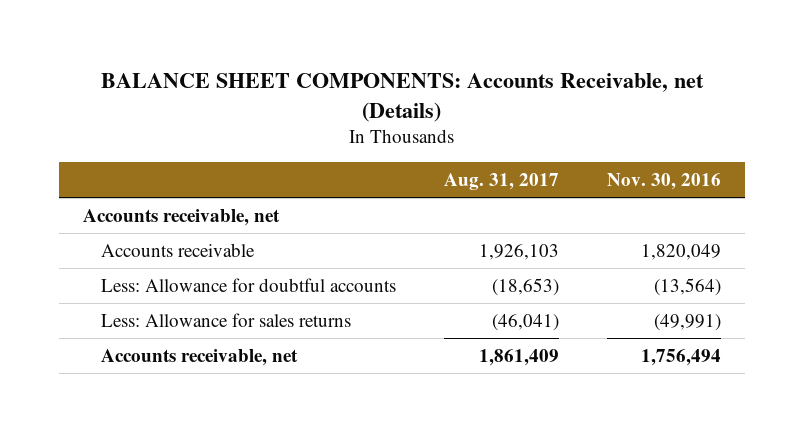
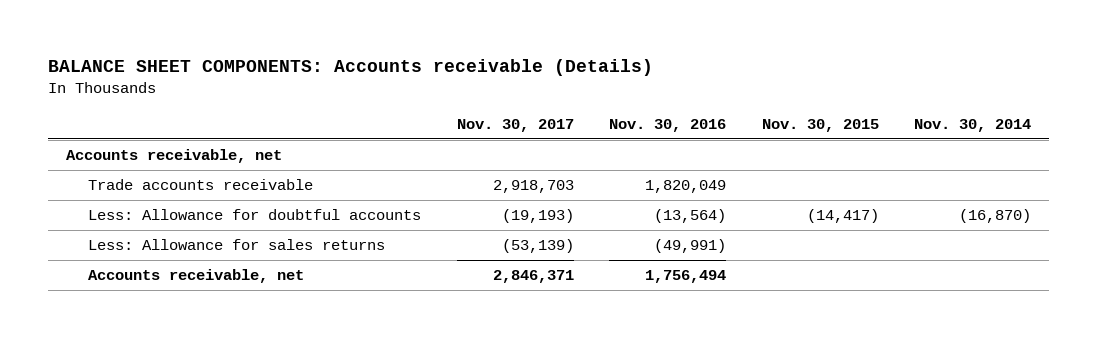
[101,73,705,122] BALANCE SHEET COMPONENTS: Accounts Receivable, net (Details) -> [48,59,654,77] BALANCE SHEET COMPONENTS: Accounts receivable (Details)
[443,172,559,190] Aug. 31, 2017 -> none
none -> [456,119,574,133] Nov. 30, 2017
none -> [761,119,879,133] Nov. 30, 2015
none -> [914,119,1032,133] Nov. 30, 2014
[100,242,255,257] Accounts receivable -> [88,179,314,191] Trade accounts receivable

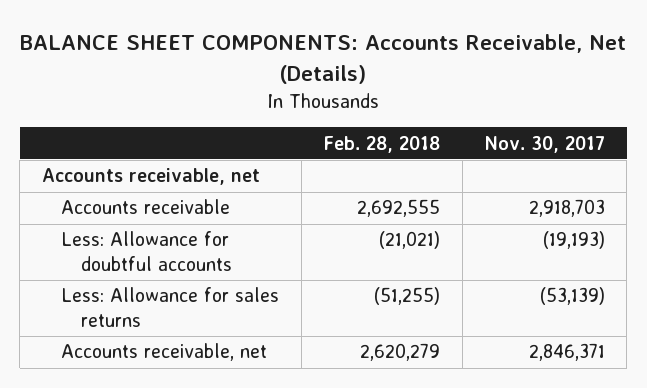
[48,59,654,77] BALANCE SHEET COMPONENTS: Accounts receivable (Details) -> [20,34,627,85] BALANCE SHEET COMPONENTS: Accounts Receivable, Net (Details)
[609,119,727,133] Nov. 30, 2016 -> none
[761,119,879,133] Nov. 30, 2015 -> none
[914,119,1032,133] Nov. 30, 2014 -> none
none -> [323,135,441,153] Feb. 28, 2018
[88,179,314,191] Trade accounts receivable -> [61,199,231,215] Accounts receivable

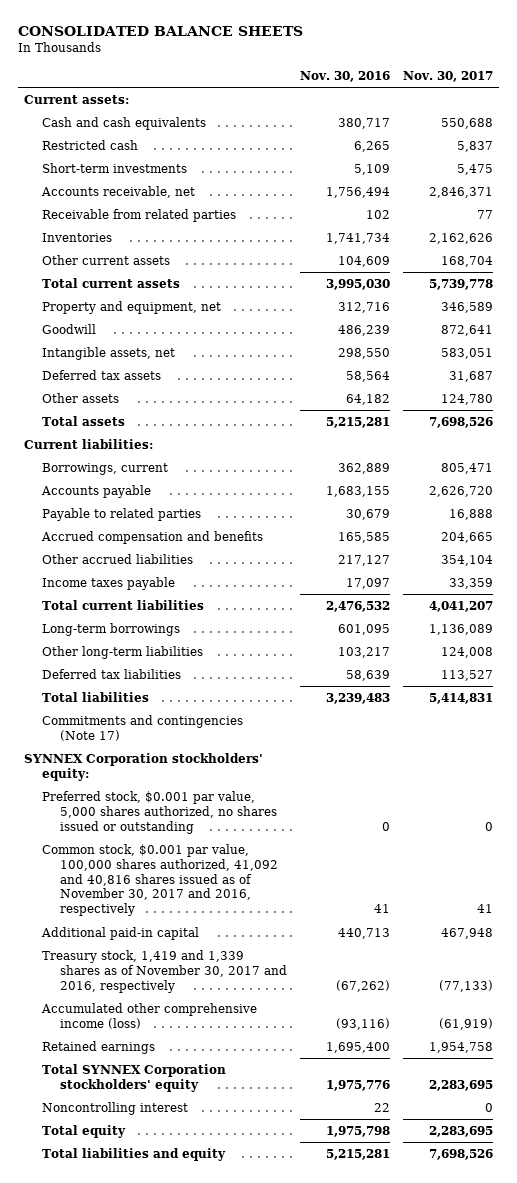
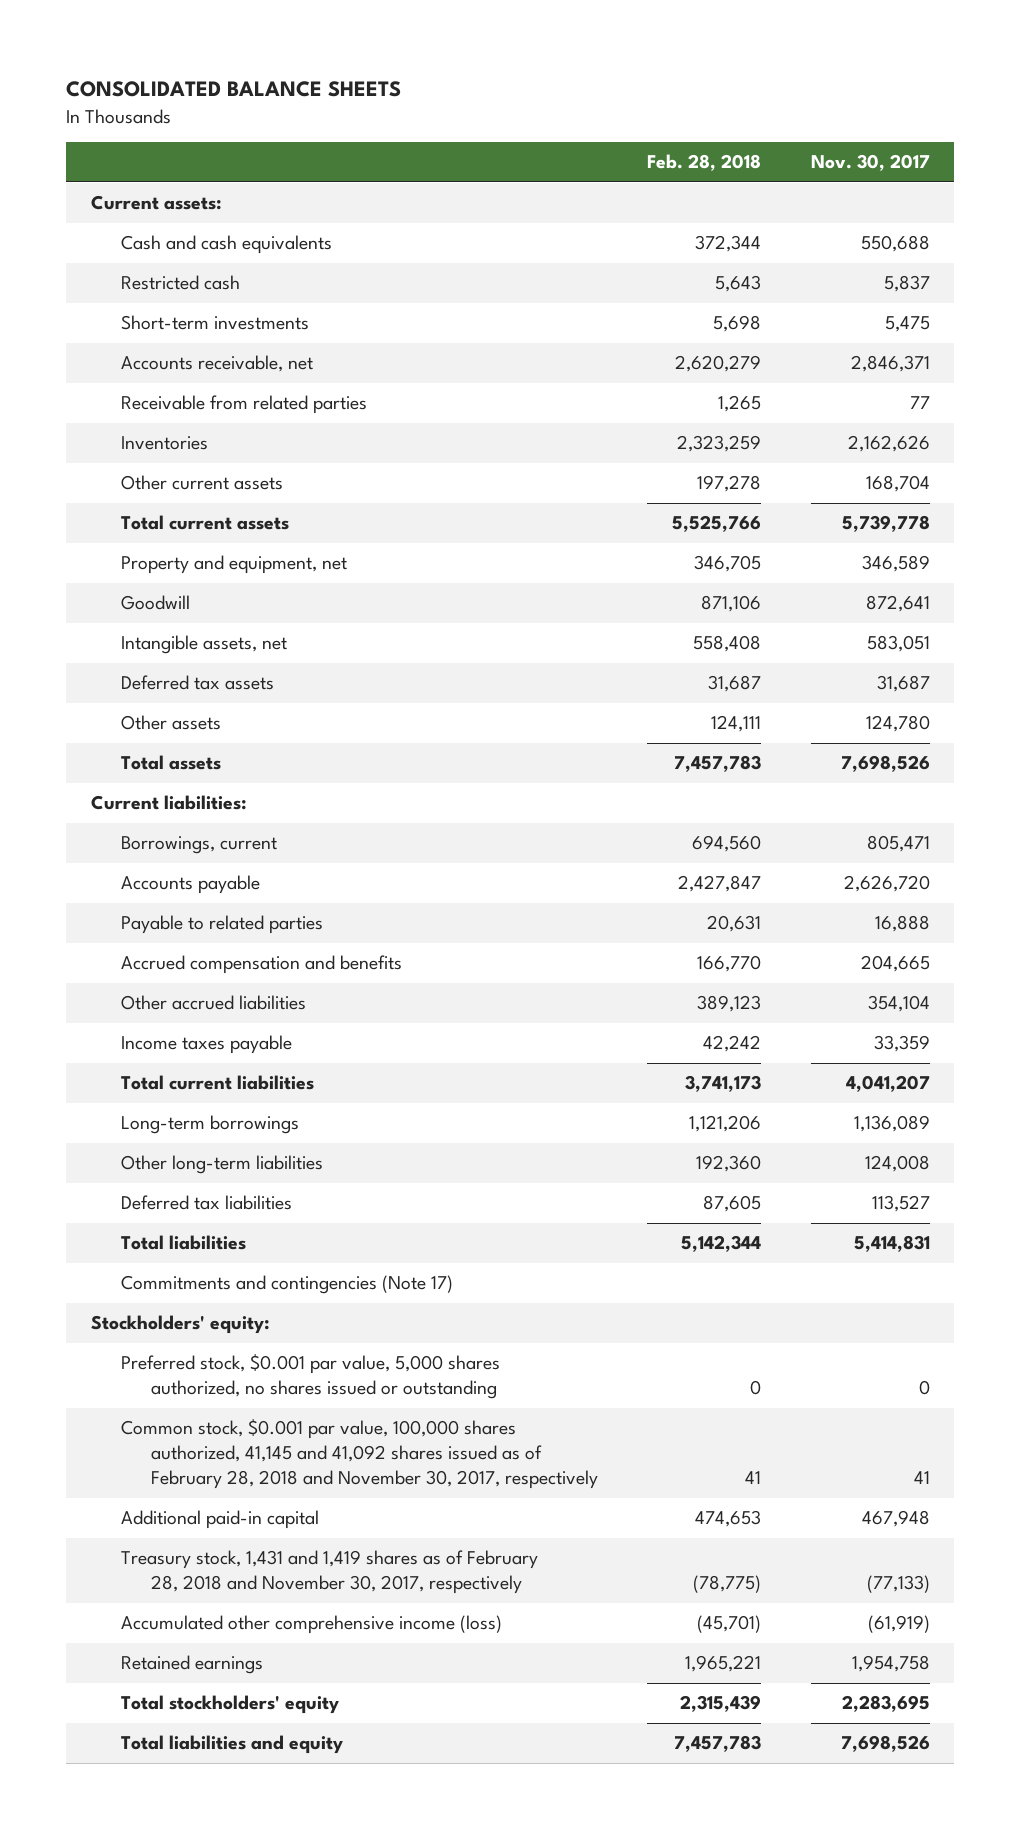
[299,71,390,83] Nov. 30, 2016 -> none
none -> [647,154,762,172] Feb. 28, 2018
[24,752,264,781] SYNNEX Corporation stockholders' equity: -> [91,1315,271,1335] Stockholders' equity:
[42,843,278,917] Common stock, $0.001 par value, 100,000 shares authorized, 41,092 and 40,816 shares issued as of November 30, 2017 and 2016, respectively -> [121,1419,599,1490] Common stock, $0.001 par value, 100,000 shares authorized, 41,145 and 41,092 shares issued as of February 28, 2018 and November 30, 2017, respectively
[42,949,287,993] Treasury stock, 1,419 and 1,339 shares as of November 30, 2017 and 2016, respectively -> [121,1550,539,1595] Treasury stock, 1,431 and 1,419 shares as of February 28, 2018 and November 30, 2017, respectively
[42,1063,227,1092] Total SYNNEX Corporation stockholders' equity -> none
[42,1101,189,1115] Noncontrolling interest -> none
[42,1124,127,1138] Total equity -> [121,1695,340,1715] Total stockholders' equity

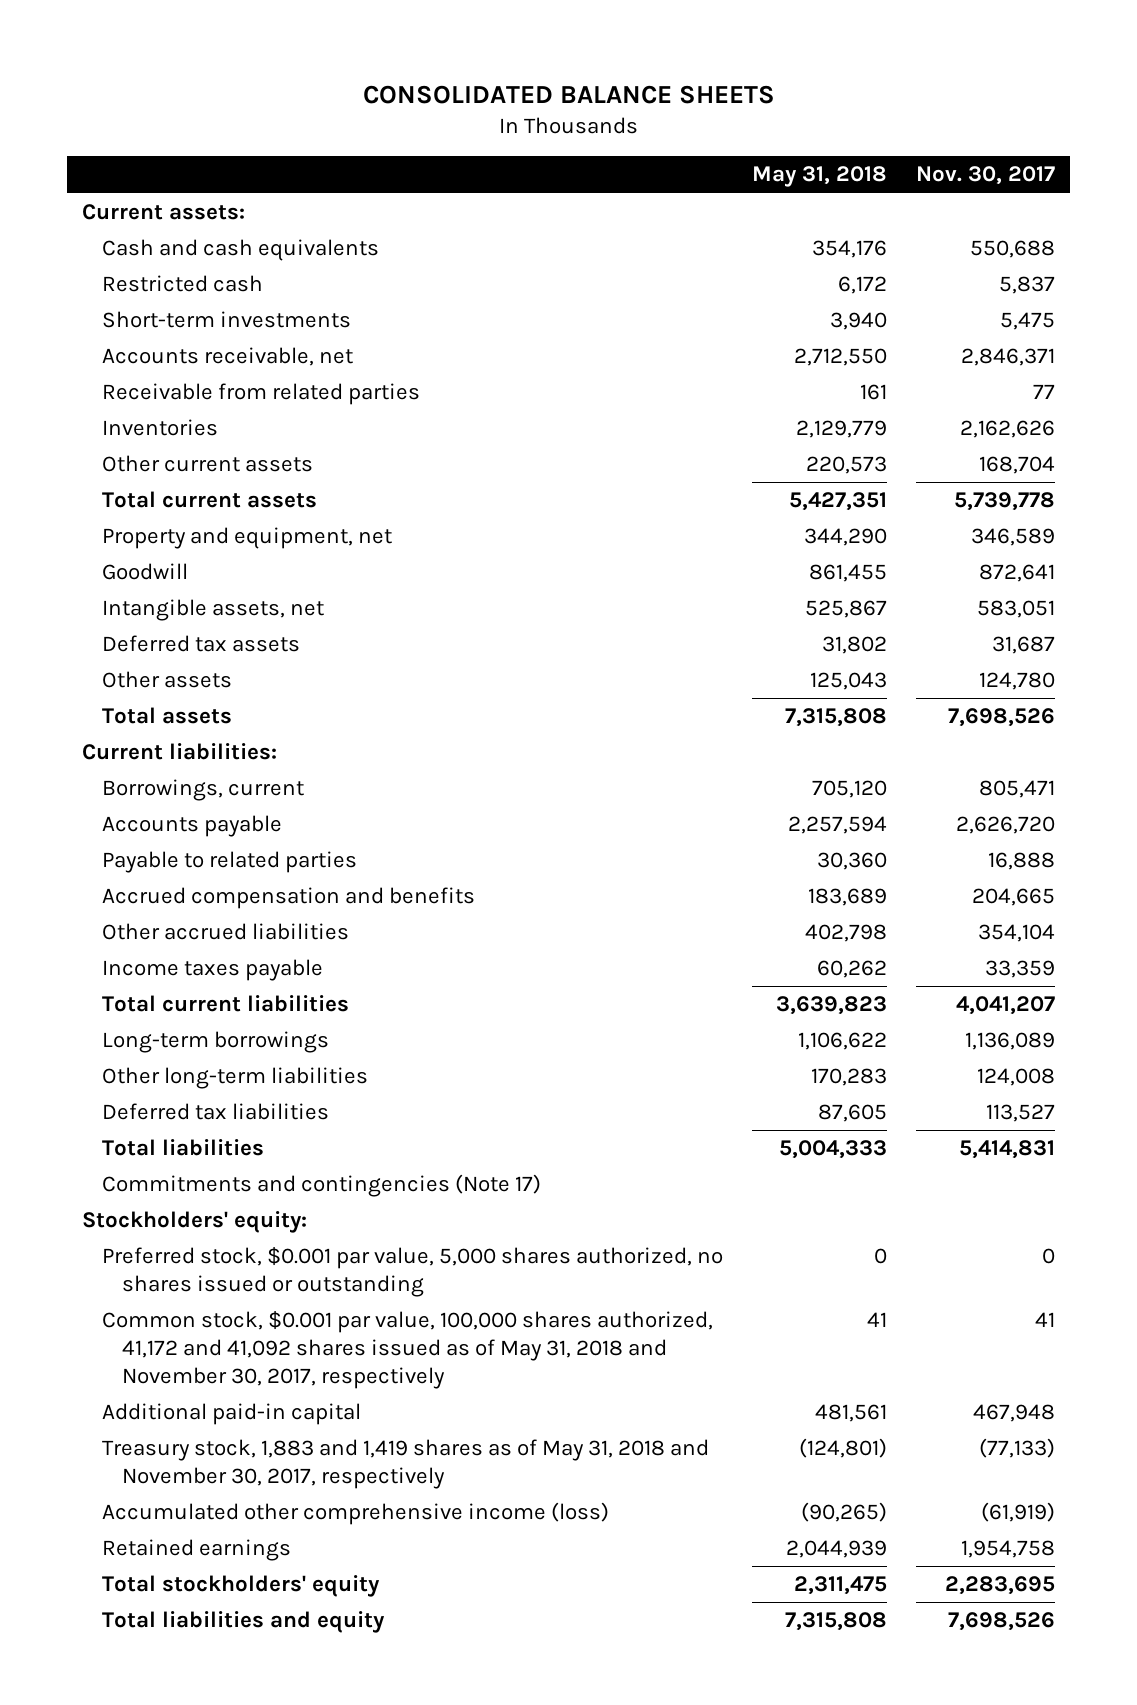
[647,154,762,172] Feb. 28, 2018 -> none
none -> [752,166,888,188] May 31, 2018
[121,1419,599,1490] Common stock, $0.001 par value, 100,000 shares authorized, 41,145 and 41,092 shares issued as of February 28, 2018 and November 30, 2017, respectively -> [102,1311,714,1389] Common stock, $0.001 par value, 100,000 shares authorized, 41,172 and 41,092 shares issued as of May 31, 2018 and November 30, 2017, respectively
[121,1550,539,1595] Treasury stock, 1,431 and 1,419 shares as of February 28, 2018 and November 30, 2017, respectively -> [102,1439,710,1490] Treasury stock, 1,883 and 1,419 shares as of May 31, 2018 and November 30, 2017, respectively

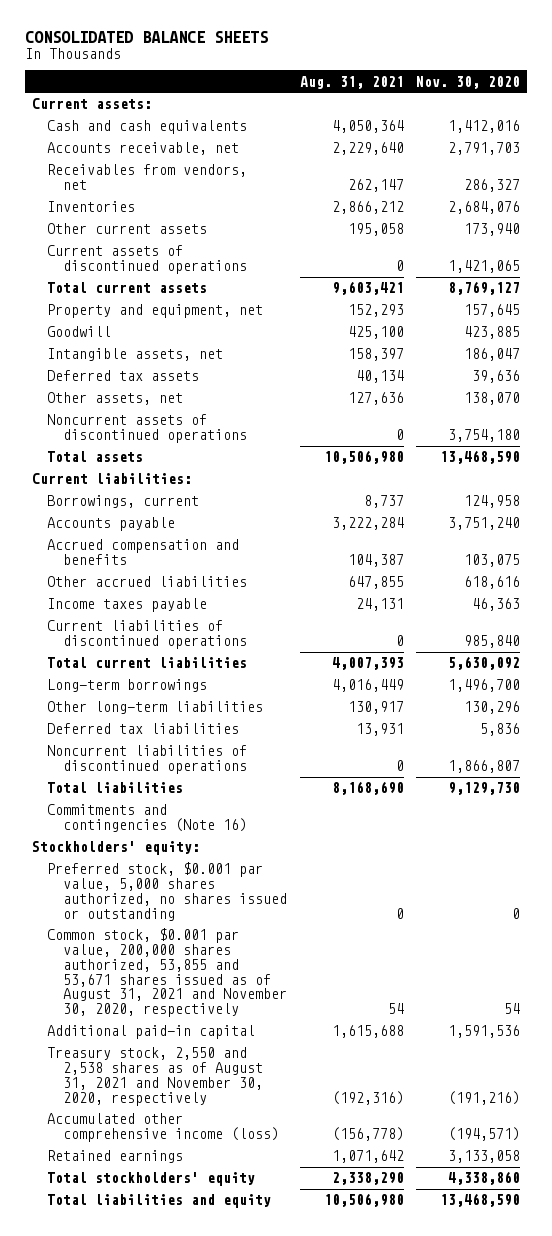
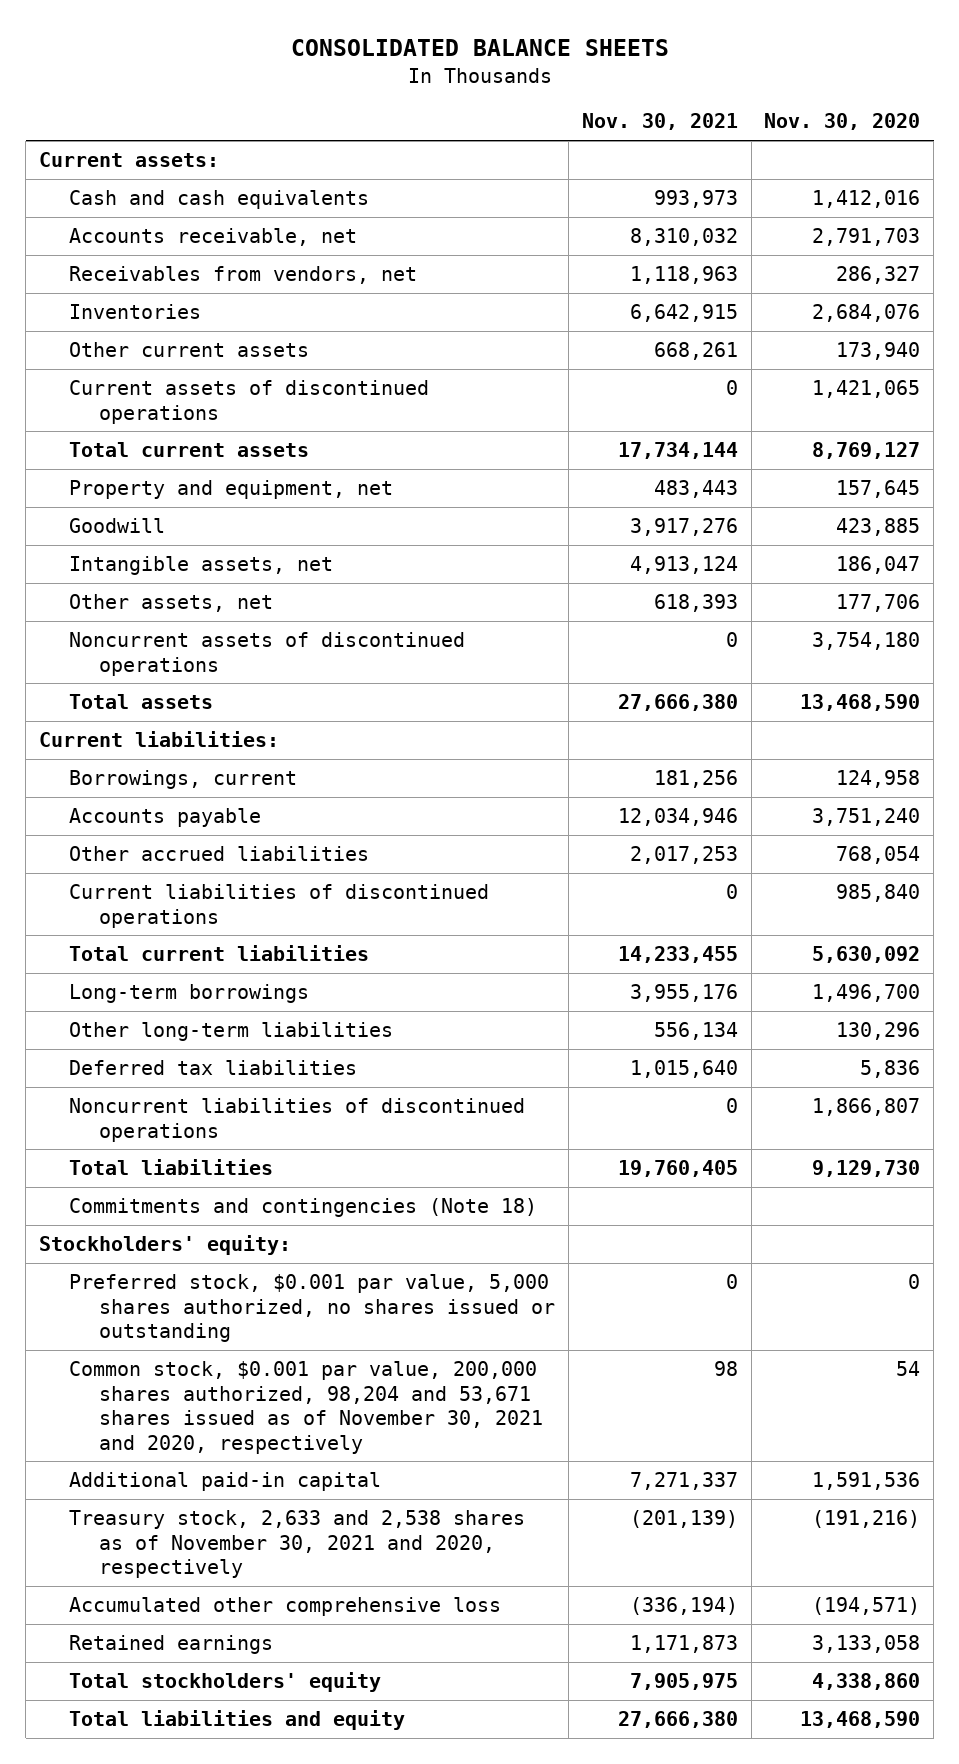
[299,75,404,89] Aug. 31, 2021 -> none
none -> [581,113,738,131] Nov. 30, 2021
[47,370,200,382] Deferred tax assets -> none
[464,392,521,406] 138,070 -> [836,594,921,613] 177,706
[47,539,240,566] Accrued compensation and benefits -> none
[47,598,208,613] Income taxes payable -> none
[464,576,521,590] 618,616 -> [836,846,921,865] 768,054
[47,804,247,833] Commitments and contingencies (Note 16) -> [68,1198,537,1218] Commitments and contingencies (Note 18)
[47,928,287,1018] Common stock, $0.001 par value, 200,000 shares authorized, 53,855 and 53,671 shares issued as of August 31, 2021 and November 30, 2020, respectively -> [68,1361,543,1454] Common stock, $0.001 par value, 200,000 shares authorized, 98,204 and 53,671 shares issued as of November 30, 2021 and 2020, respectively
[47,1047,263,1106] Treasury stock, 2,550 and 2,538 shares as of August 31, 2021 and November 30, 2020, respectively -> [68,1510,525,1579] Treasury stock, 2,633 and 2,538 shares as of November 30, 2021 and 2020, respectively
[47,1113,279,1143] Accumulated other comprehensive income (loss) -> [68,1597,501,1617] Accumulated other comprehensive loss

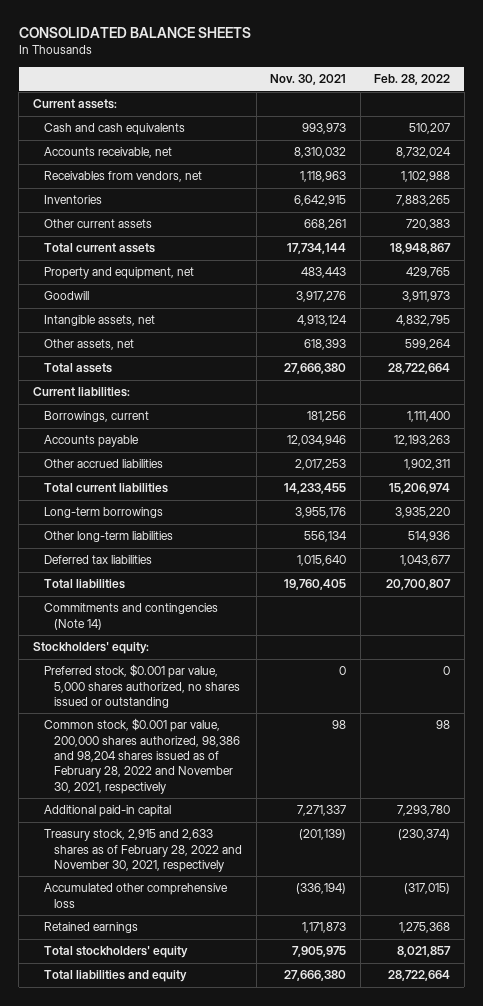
[764,113,921,131] Nov. 30, 2020 -> none
none -> [374,74,451,86] Feb. 28, 2022
[68,380,429,424] Current assets of discontinued operations -> none
[68,632,465,676] Noncurrent assets of discontinued operations -> none
[68,884,489,928] Current liabilities of discontinued operations -> none
[68,1098,525,1142] Noncurrent liabilities of discontinued operations -> none
[68,1198,537,1218] Commitments and contingencies (Note 18) -> [43,603,218,630] Commitments and contingencies (Note 14)
[68,1361,543,1454] Common stock, $0.001 par value, 200,000 shares authorized, 98,204 and 53,671 shares issued as of November 30, 2021 and 2020, respectively -> [43,718,241,794] Common stock, $0.001 par value, 200,000 shares authorized, 98,386 and 98,204 shares issued as of February 28, 2022 and November 30, 2021, respectively
[68,1510,525,1579] Treasury stock, 2,633 and 2,538 shares as of November 30, 2021 and 2020, respectively -> [43,829,243,872] Treasury stock, 2,915 and 2,633 shares as of February 28, 2022 and November 30, 2021, respectively

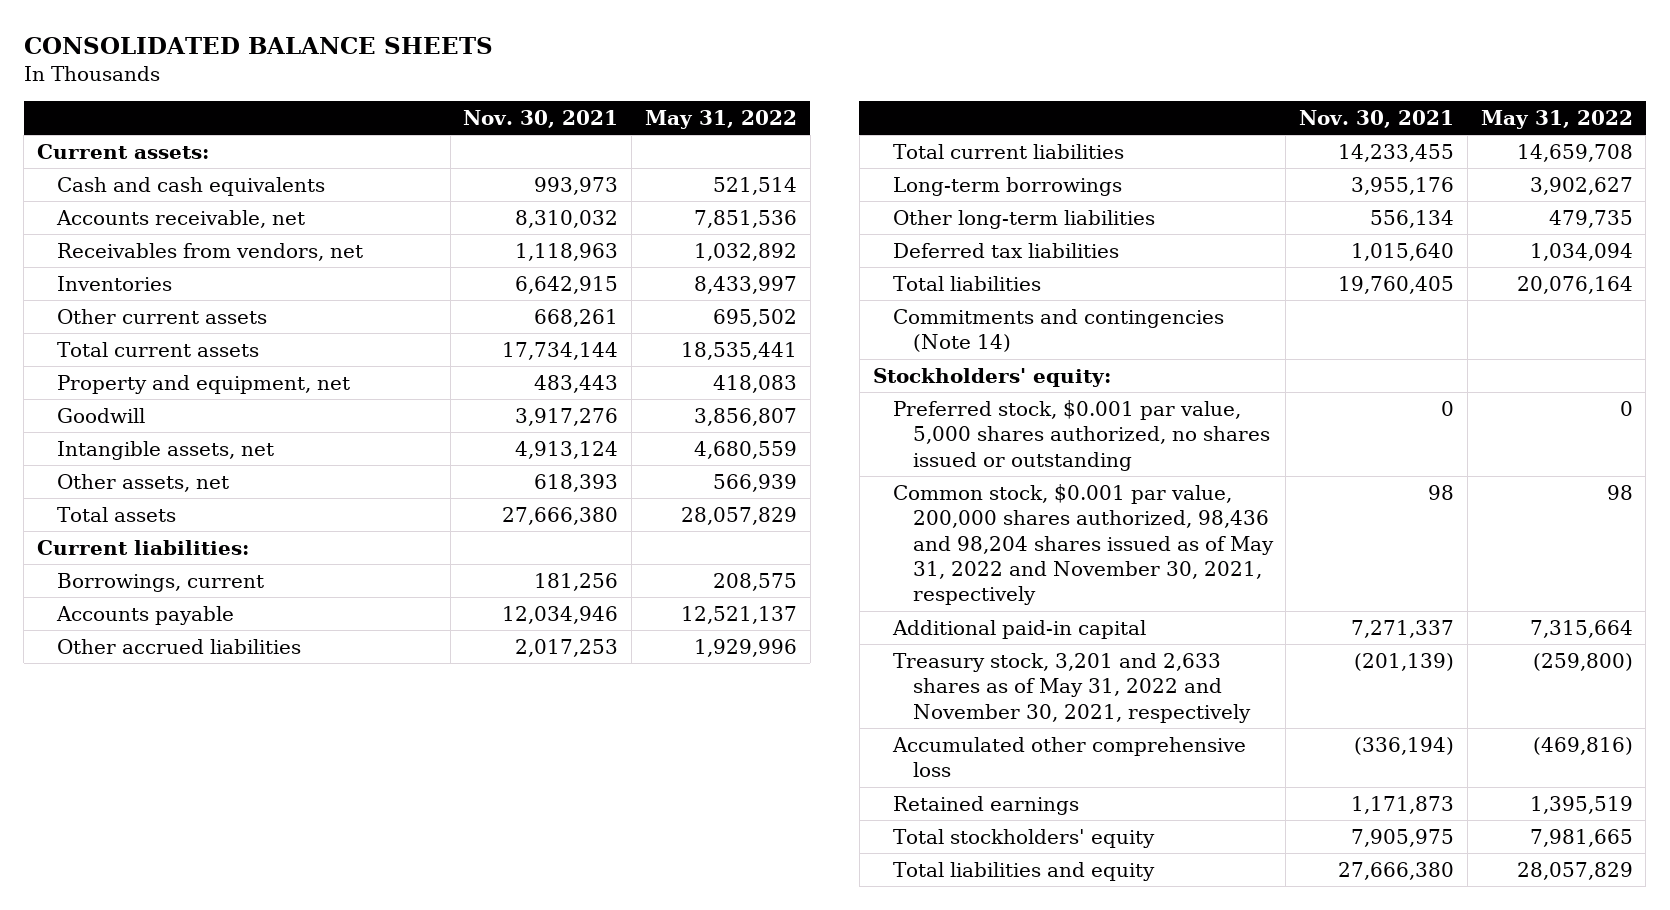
[374,74,451,86] Feb. 28, 2022 -> none
none -> [644,109,797,129] May 31, 2022
[43,718,241,794] Common stock, $0.001 par value, 200,000 shares authorized, 98,386 and 98,204 shares issued as of February 28, 2022 and November 30, 2021, respectively -> [892,483,1274,606] Common stock, $0.001 par value, 200,000 shares authorized, 98,436 and 98,204 shares issued as of May 31, 2022 and November 30, 2021, respectively
[43,829,243,872] Treasury stock, 2,915 and 2,633 shares as of February 28, 2022 and November 30, 2021, respectively -> [892,652,1251,723] Treasury stock, 3,201 and 2,633 shares as of May 31, 2022 and November 30, 2021, respectively

